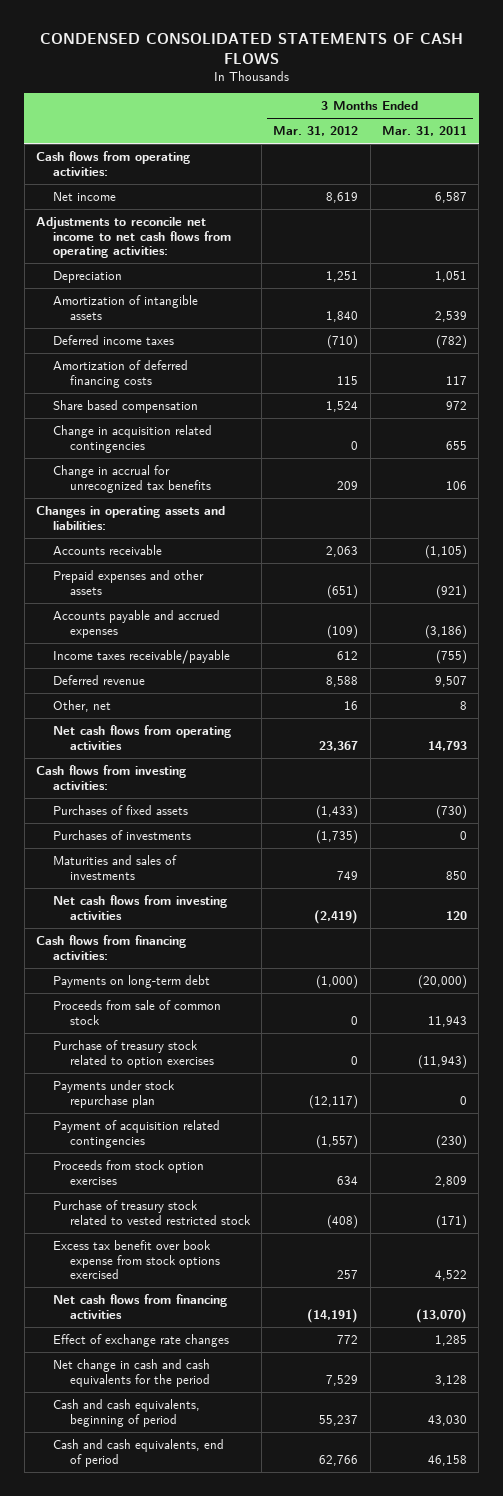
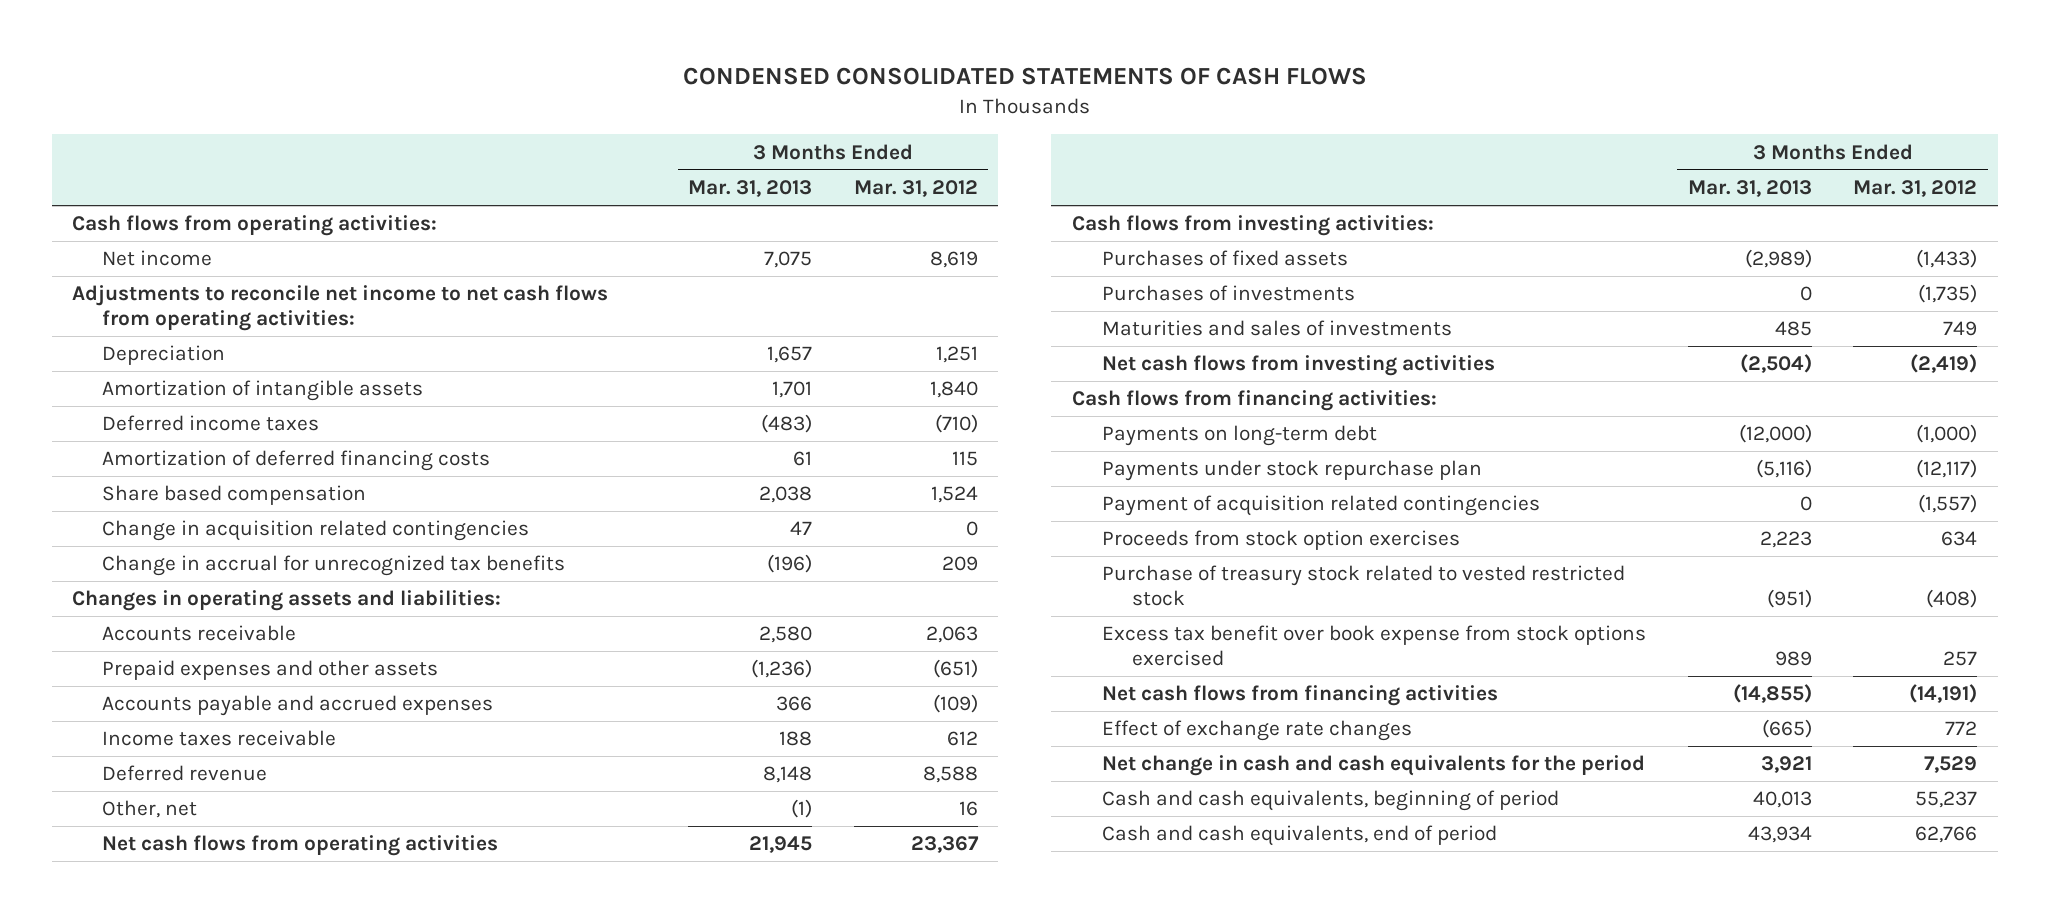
[381,126,467,137] Mar. 31, 2011 -> none
none -> [687,180,812,198] Mar. 31, 2013
[52,649,230,664] Income taxes receivable/payable -> [102,730,337,747] Income taxes receivable
[52,999,221,1025] Proceeds from sale of common stock -> none
[52,1039,214,1068] Purchase of treasury stock related to option exercises -> none

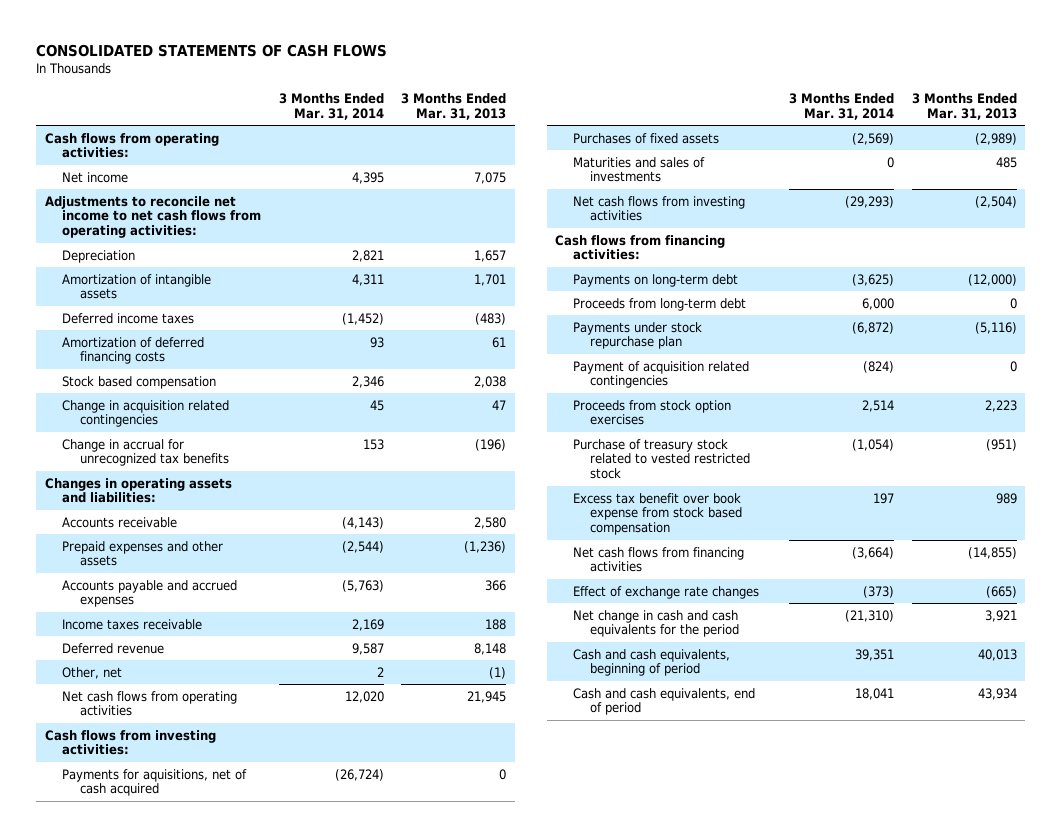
[682,67,1367,86] CONDENSED CONSOLIDATED STATEMENTS OF CASH FLOWS -> [36,44,388,58] CONSOLIDATED STATEMENTS OF CASH FLOWS
[853,180,978,198] Mar. 31, 2012 -> none
none -> [278,92,384,120] 3 Months Ended Mar. 31, 2014
[102,485,367,506] Share based compensation -> [62,375,217,389] Stock based compensation
none -> [62,768,248,797] Payments for aquisitions, net of cash acquired
[1102,285,1356,302] Purchases of investments -> none
none -> [572,297,746,311] Proceeds from long-term debt
[1102,625,1647,667] Excess tax benefit over book expense from stock options exercised -> [572,492,743,536] Excess tax benefit over book expense from stock based compensation

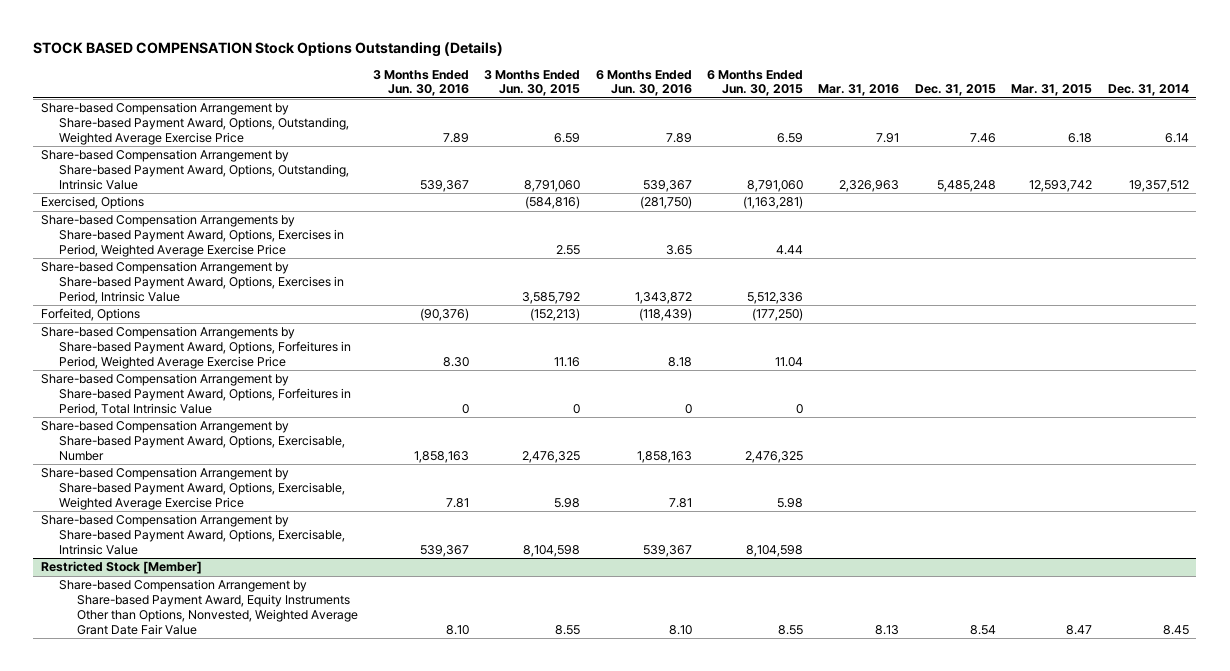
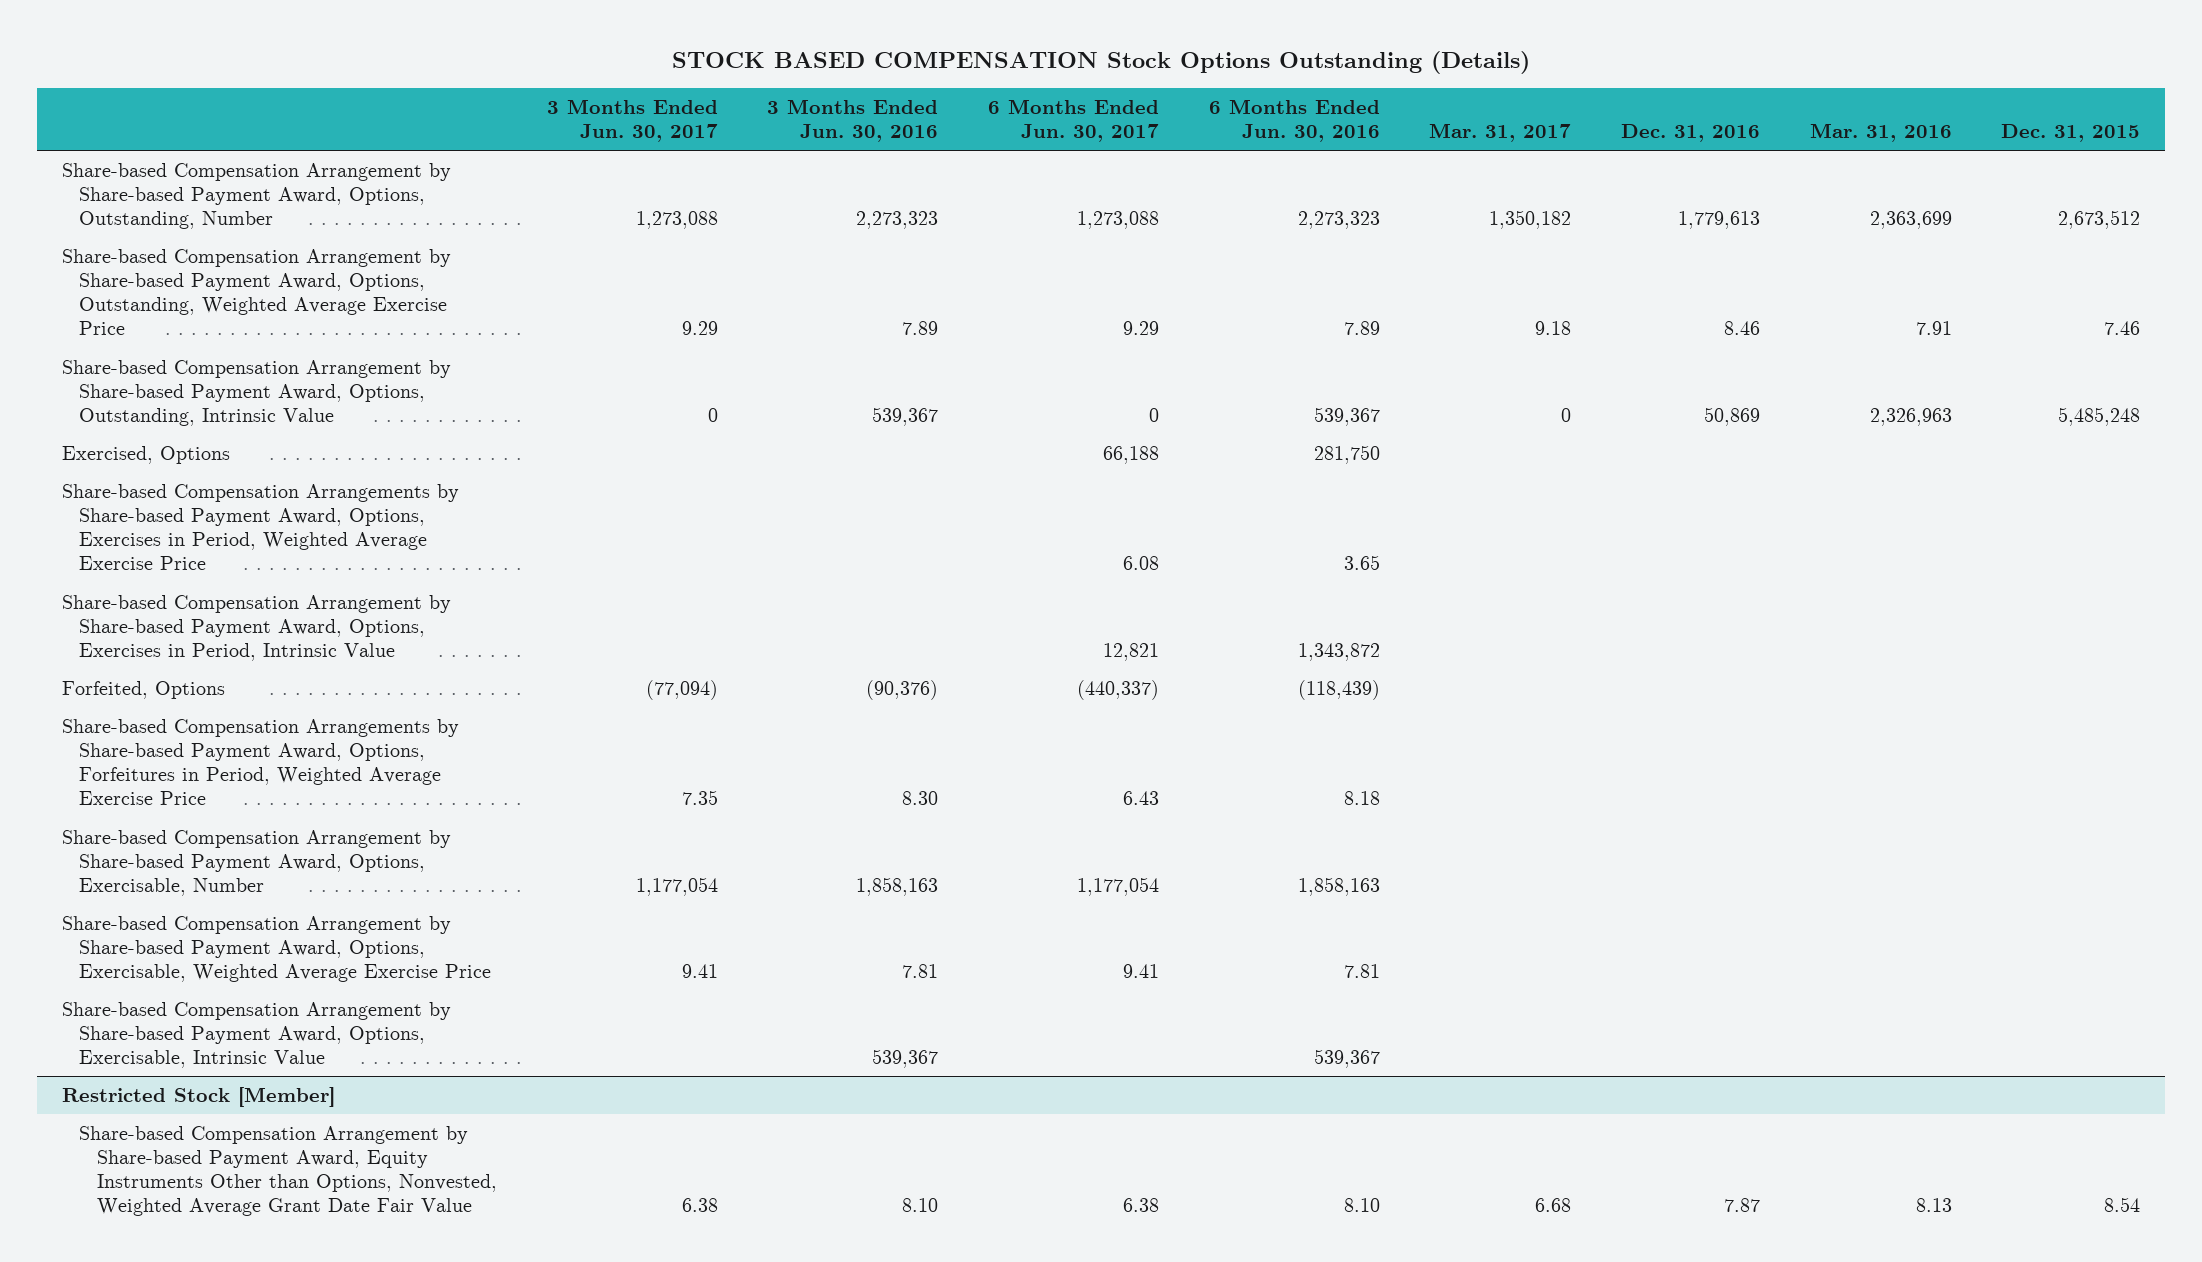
[484,69,581,97] 3 Months Ended Jun. 30, 2015 -> none
[707,69,804,97] 6 Months Ended Jun. 30, 2015 -> none
[1011,84,1093,97] Mar. 31, 2015 -> none
[1107,84,1189,97] Dec. 31, 2014 -> none
none -> [546,99,718,143] 3 Months Ended Jun. 30, 2017
none -> [988,99,1160,143] 6 Months Ended Jun. 30, 2017
none -> [1429,123,1572,143] Mar. 31, 2017
none -> [1621,124,1761,143] Dec. 31, 2016
none -> [61,163,451,230] Share-based Compensation Arrangement by Share-based Payment Award, Options, Outstanding, Number
[639,196,692,210] (281,750) -> [1313,445,1380,465] 281,750
[41,373,351,416] Share-based Compensation Arrangement by Share-based Payment Award, Options, Forfeitures in Period, Total Intrinsic Value -> none

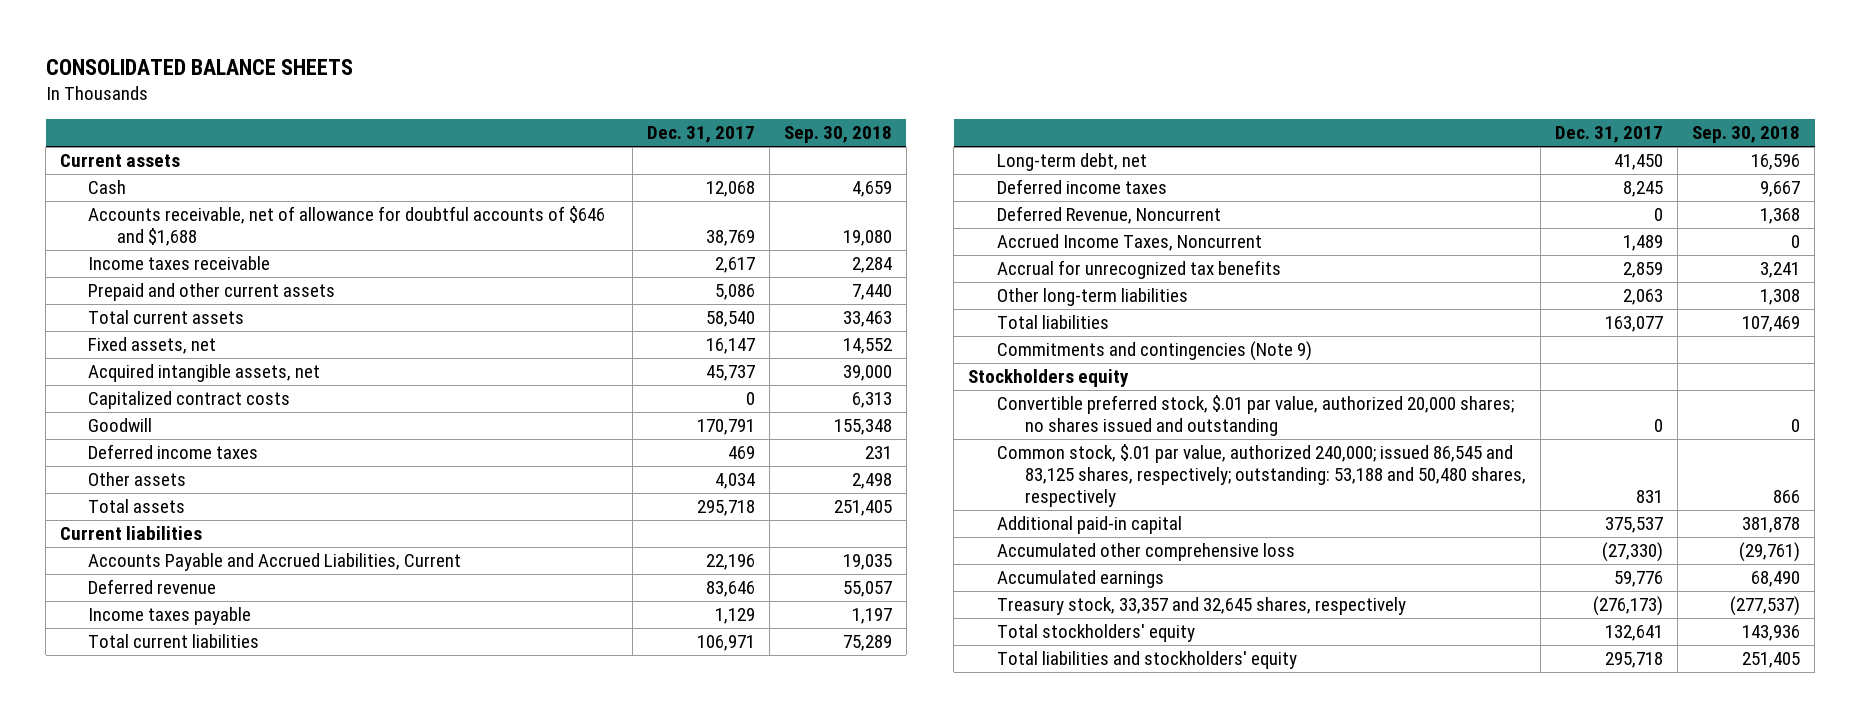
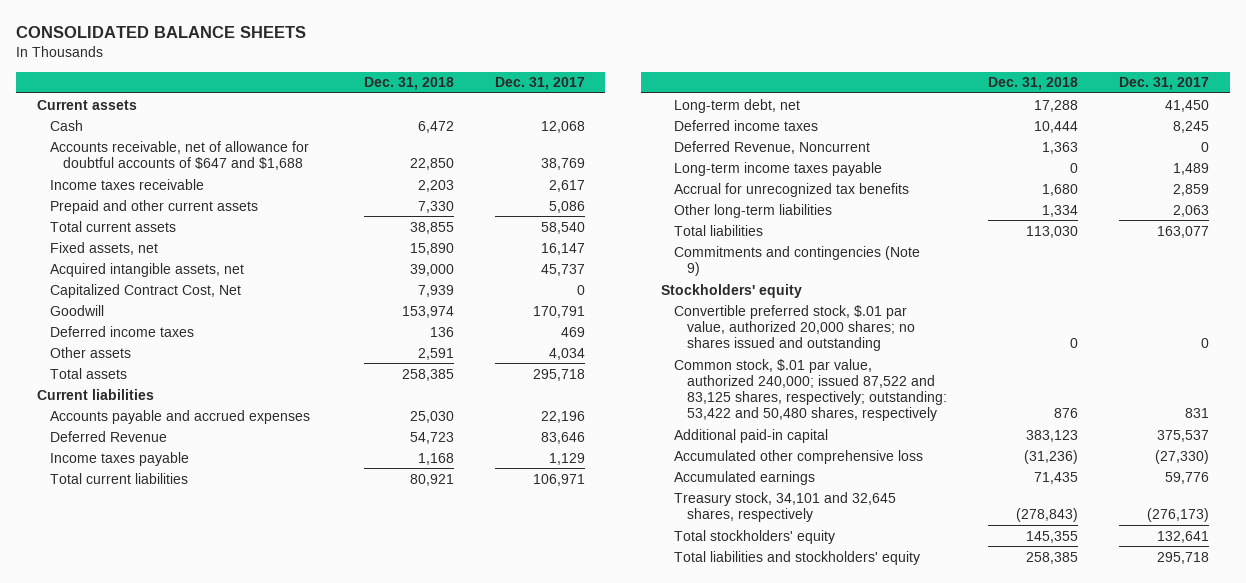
[783,126,892,144] Sep. 30, 2018 -> none
none -> [363,77,454,91] Dec. 31, 2018
[88,206,606,247] Accounts receivable, net of allowance for doubtful accounts of $646 and $1,688 -> [49,140,309,170] Accounts receivable, net of allowance for doubtful accounts of $647 and $1,688
[88,391,291,410] Capitalized contract costs -> [49,283,241,298] Capitalized Contract Cost, Net
[88,553,462,572] Accounts Payable and Accrued Liabilities, Current -> [49,409,310,424] Accounts payable and accrued expenses
[88,579,217,595] Deferred revenue -> [49,430,167,442] Deferred Revenue
[996,234,1262,252] Accrued Income Taxes, Noncurrent -> [674,161,883,176] Long-term income taxes payable
[968,369,1130,388] Stockholders equity -> [661,283,803,298] Stockholders' equity
[996,444,1527,508] Common stock, $.01 par value, authorized 240,000; issued 86,545 and 83,125 shares, respectively; outstanding: 53,188 and 50,480 shares, respectively -> [674,358,947,422] Common stock, $.01 par value, authorized 240,000; issued 87,522 and 83,125 shares, respectively; outstanding: 53,422 and 50,480 shares, respectively
[996,597,1406,616] Treasury stock, 33,357 and 32,645 shares, respectively -> [674,491,897,522] Treasury stock, 34,101 and 32,645 shares, respectively

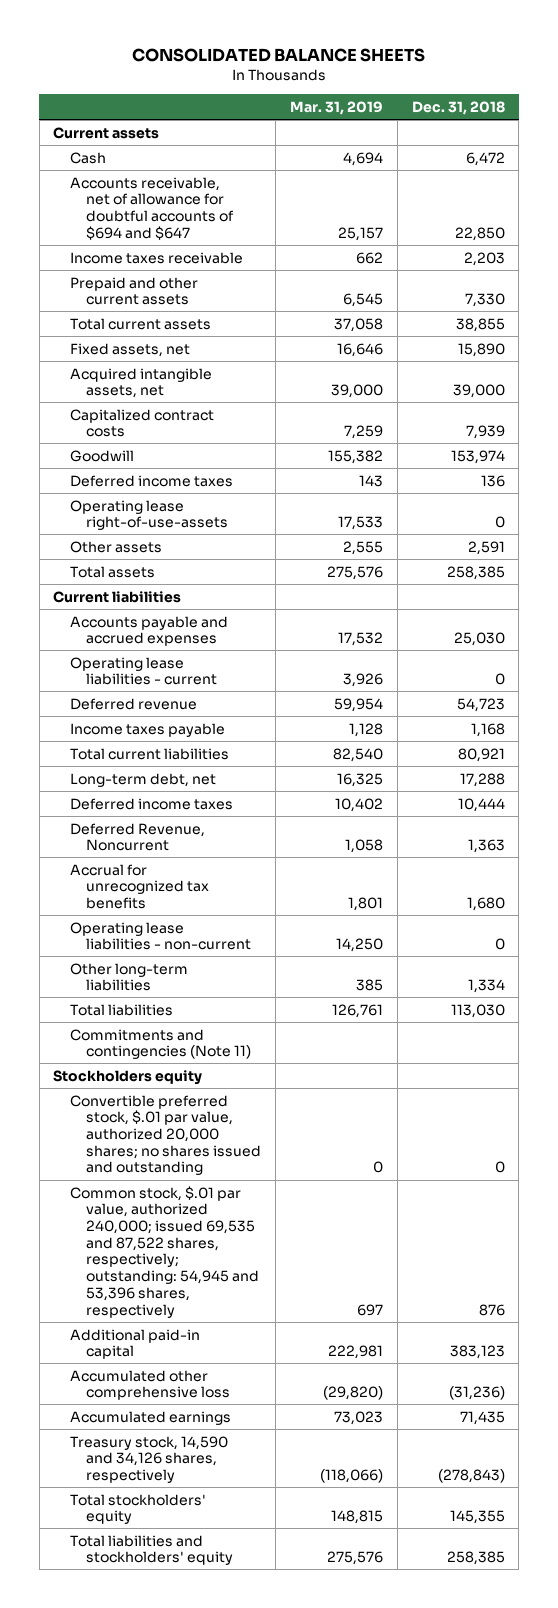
[494,77,585,91] Dec. 31, 2017 -> none
none -> [289,100,383,115] Mar. 31, 2019
[49,140,309,170] Accounts receivable, net of allowance for doubtful accounts of $647 and $1,688 -> [69,176,235,240] Accounts receivable, net of allowance for doubtful accounts of $694 and $647
[49,283,241,298] Capitalized Contract Cost, Net -> [69,408,214,438] Capitalized contract costs
none -> [69,499,229,531] Operating lease right-of-use-assets
none -> [69,656,218,686] Operating lease liabilities - current
[49,430,167,442] Deferred Revenue -> [69,697,197,710] Deferred revenue
[674,161,883,176] Long-term income taxes payable -> none
none -> [69,921,252,951] Operating lease liabilities - non-current
[674,245,921,276] Commitments and contingencies (Note 9) -> [69,1028,252,1060] Commitments and contingencies (Note 11)
[661,283,803,298] Stockholders' equity -> [53,1069,203,1085] Stockholders equity
[674,358,947,422] Common stock, $.01 par value, authorized 240,000; issued 87,522 and 83,125 shares, respectively; outstanding: 53,422 and 50,480 shares, respectively -> [69,1185,260,1318] Common stock, $.01 par value, authorized 240,000; issued 69,535 and 87,522 shares, respectively; outstanding: 54,945 and 53,396 shares, respectively
[674,491,897,522] Treasury stock, 34,101 and 32,645 shares, respectively -> [69,1435,228,1483] Treasury stock, 14,590 and 34,126 shares, respectively

